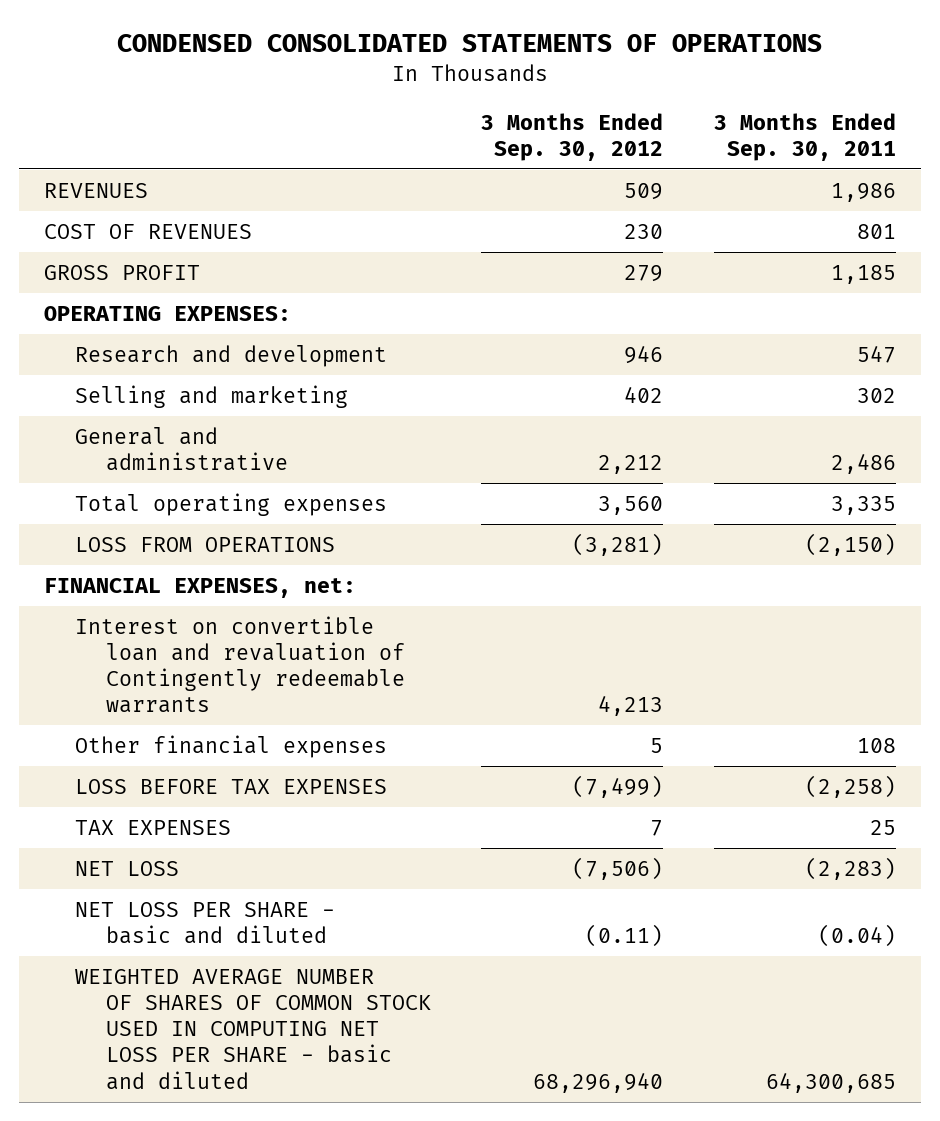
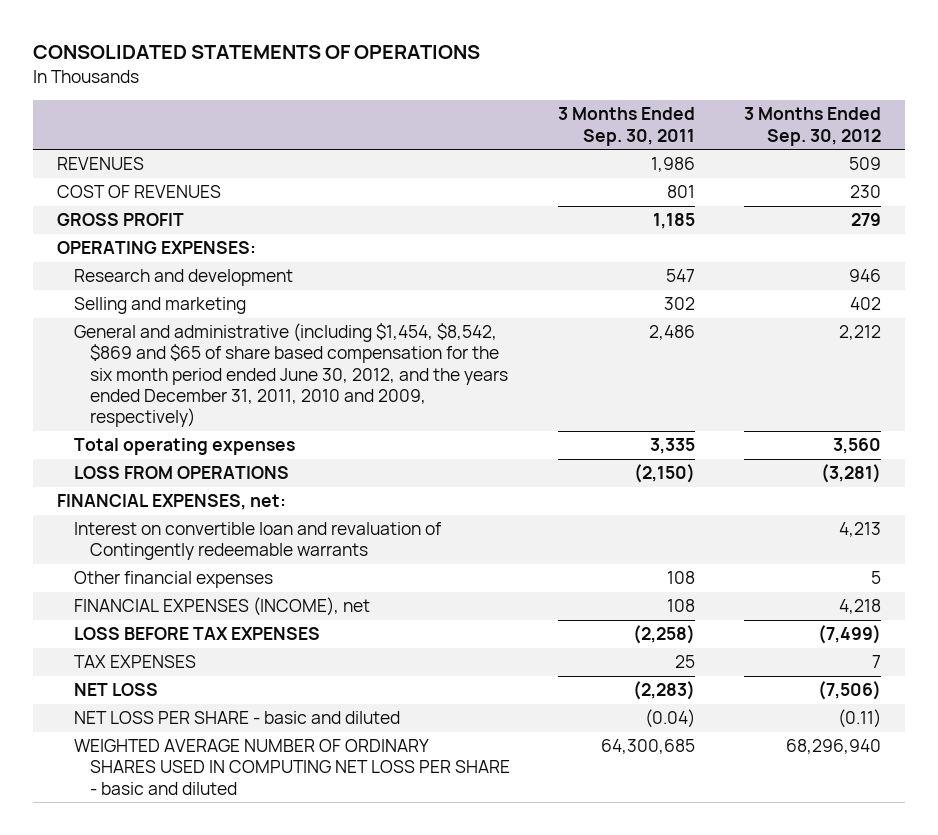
[117,34,823,53] CONDENSED CONSOLIDATED STATEMENTS OF OPERATIONS -> [32,45,480,60] CONSOLIDATED STATEMENTS OF OPERATIONS
[75,426,288,471] General and administrative -> [73,323,509,428] General and administrative (including $1,454, $8,542, $869 and $65 of share based compensation for the six month period ended June 30, 2012, and the years ended December 31, 2011, 2010 and 2009, respectively)
none -> [73,597,370,617] FINANCIAL EXPENSES (INCOME), net
[75,968,431,1090] WEIGHTED AVERAGE NUMBER OF SHARES OF COMMON STOCK USED IN COMPUTING NET LOSS PER SHARE - basic and diluted -> [73,739,511,795] WEIGHTED AVERAGE NUMBER OF ORDINARY SHARES USED IN COMPUTING NET LOSS PER SHARE - basic and diluted

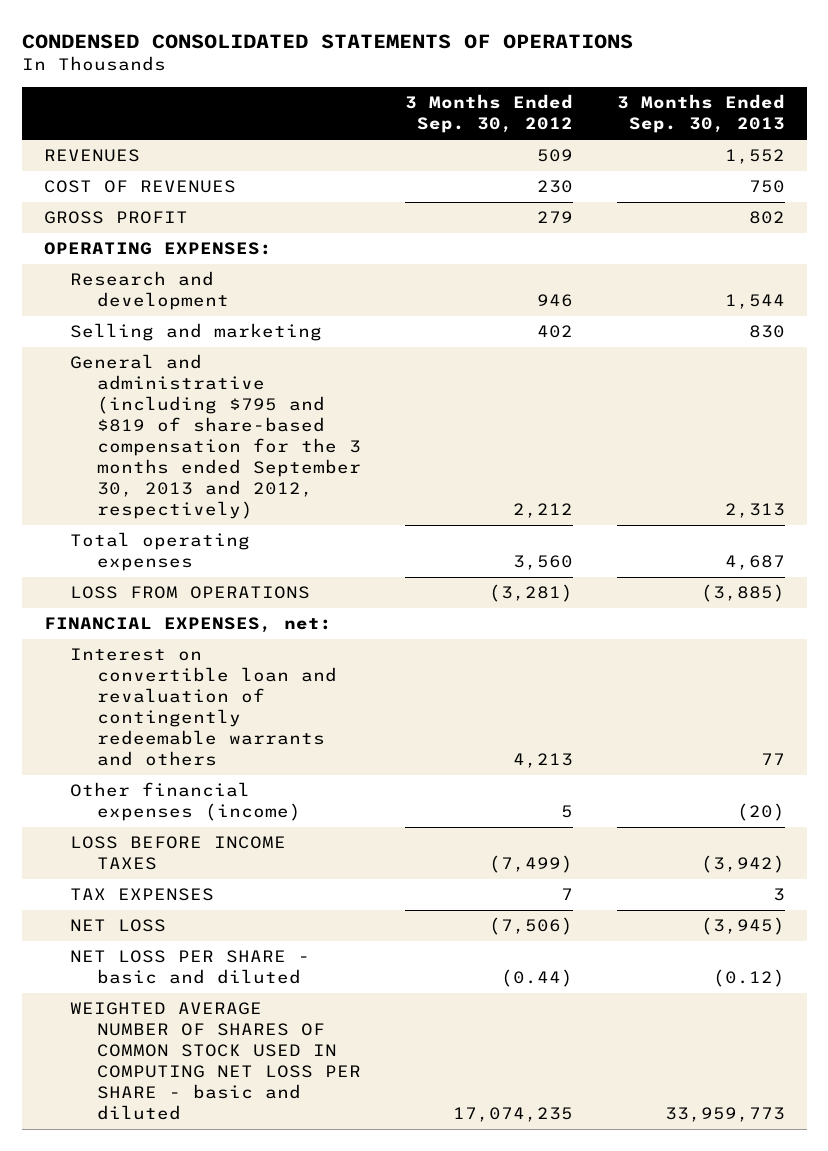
[32,45,480,60] CONSOLIDATED STATEMENTS OF OPERATIONS -> [21,33,633,49] CONDENSED CONSOLIDATED STATEMENTS OF OPERATIONS
[558,107,696,146] 3 Months Ended Sep. 30, 2011 -> none
none -> [616,94,785,134] 3 Months Ended Sep. 30, 2013
[73,323,509,428] General and administrative (including $1,454, $8,542, $869 and $65 of share based compensation for the six month period ended June 30, 2012, and the years ended December 31, 2011, 2010 and 2009, respectively) -> [70,354,361,520] General and administrative (including $795 and $819 of share-based compensation for the 3 months ended September 30, 2013 and 2012, respectively)
[73,597,370,617] FINANCIAL EXPENSES (INCOME), net -> none
[73,522,442,561] Interest on convertible loan and revaluation of Contingently redeemable warrants -> [70,648,337,767] Interest on convertible loan and revaluation of contingently redeemable warrants and others
[73,571,273,589] Other financial expenses -> [70,782,301,822] Other financial expenses (income)
[73,627,320,641] LOSS BEFORE TAX EXPENSES -> [70,836,287,871] LOSS BEFORE INCOME TAXES
[837,709,881,729] (0.11) -> [500,969,573,988] (0.44)
[73,739,511,795] WEIGHTED AVERAGE NUMBER OF ORDINARY SHARES USED IN COMPUTING NET LOSS PER SHARE - basic and diluted -> [70,1002,361,1121] WEIGHTED AVERAGE NUMBER OF SHARES OF COMMON STOCK USED IN COMPUTING NET LOSS PER SHARE - basic and diluted
[785,739,881,755] 68,296,940 -> [452,1107,573,1123] 17,074,235

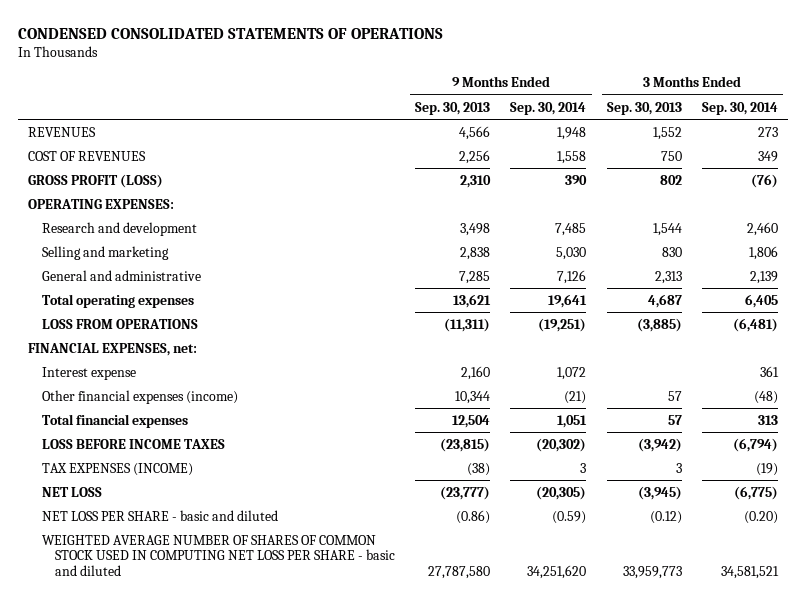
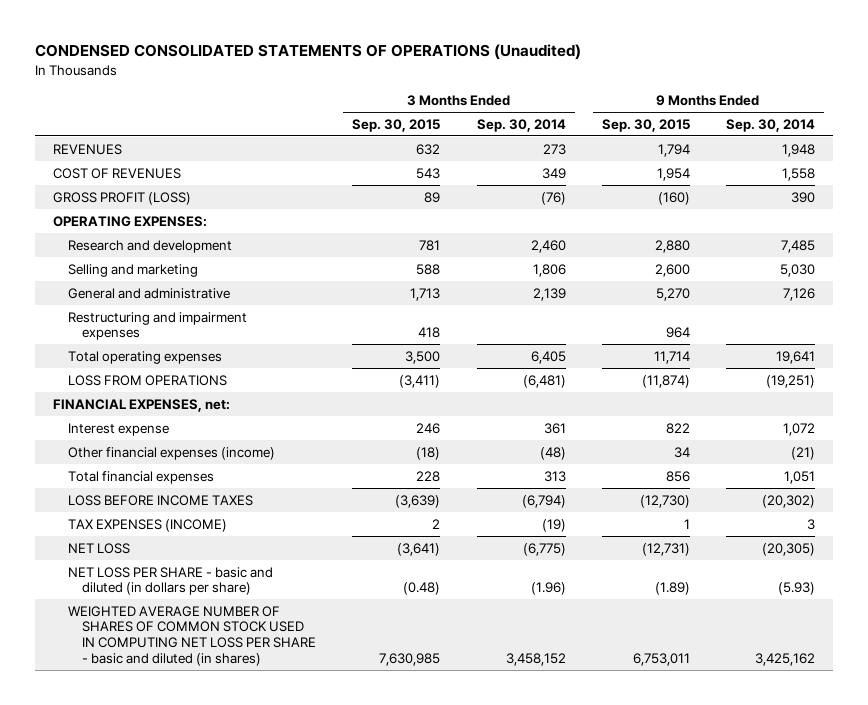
[18,27,444,39] CONDENSED CONSOLIDATED STATEMENTS OF OPERATIONS -> [35,44,582,61] CONDENSED CONSOLIDATED STATEMENTS OF OPERATIONS (Unaudited)
[415,101,491,115] Sep. 30, 2013 -> none
[606,101,682,115] Sep. 30, 2013 -> none
none -> [352,118,441,132] Sep. 30, 2015
none -> [601,118,690,132] Sep. 30, 2015
none -> [67,311,247,341] Restructuring and impairment expenses
[41,509,278,521] NET LOSS PER SHARE - basic and diluted -> [67,566,273,596] NET LOSS PER SHARE - basic and diluted (in dollars per share)
[552,510,587,524] (0.59) -> [778,582,816,596] (5.93)
[744,510,779,524] (0.20) -> [530,582,566,596] (1.96)
[41,534,395,576] WEIGHTED AVERAGE NUMBER OF SHARES OF COMMON STOCK USED IN COMPUTING NET LOSS PER SHARE - basic and diluted -> [67,605,316,666] WEIGHTED AVERAGE NUMBER OF SHARES OF COMMON STOCK USED IN COMPUTING NET LOSS PER SHARE - basic and diluted (in shares)
[527,564,587,579] 34,251,620 -> [755,652,816,666] 3,425,162
[721,565,780,579] 34,581,521 -> [505,652,566,666] 3,458,152

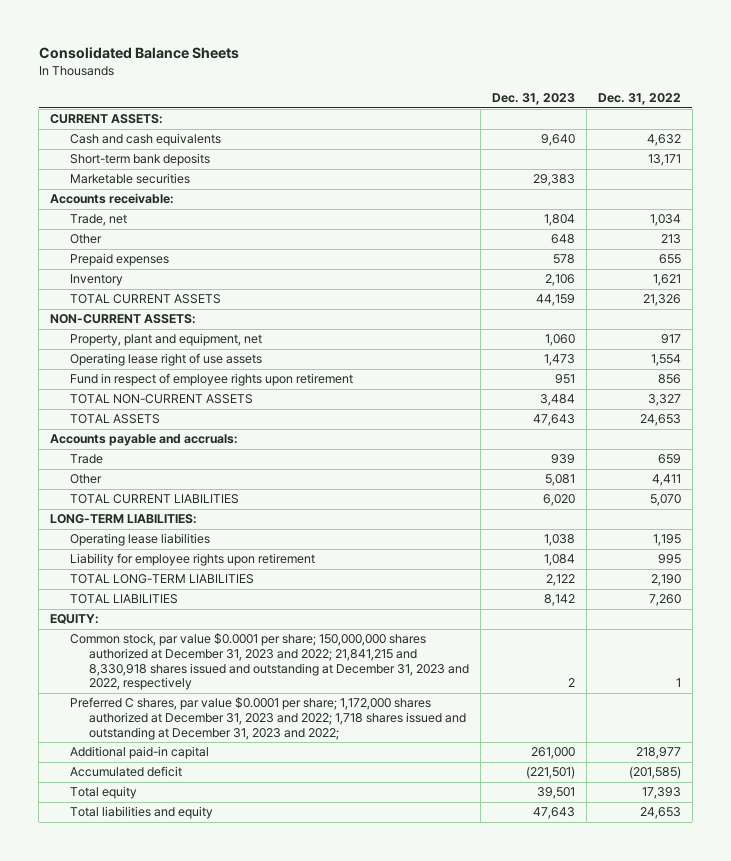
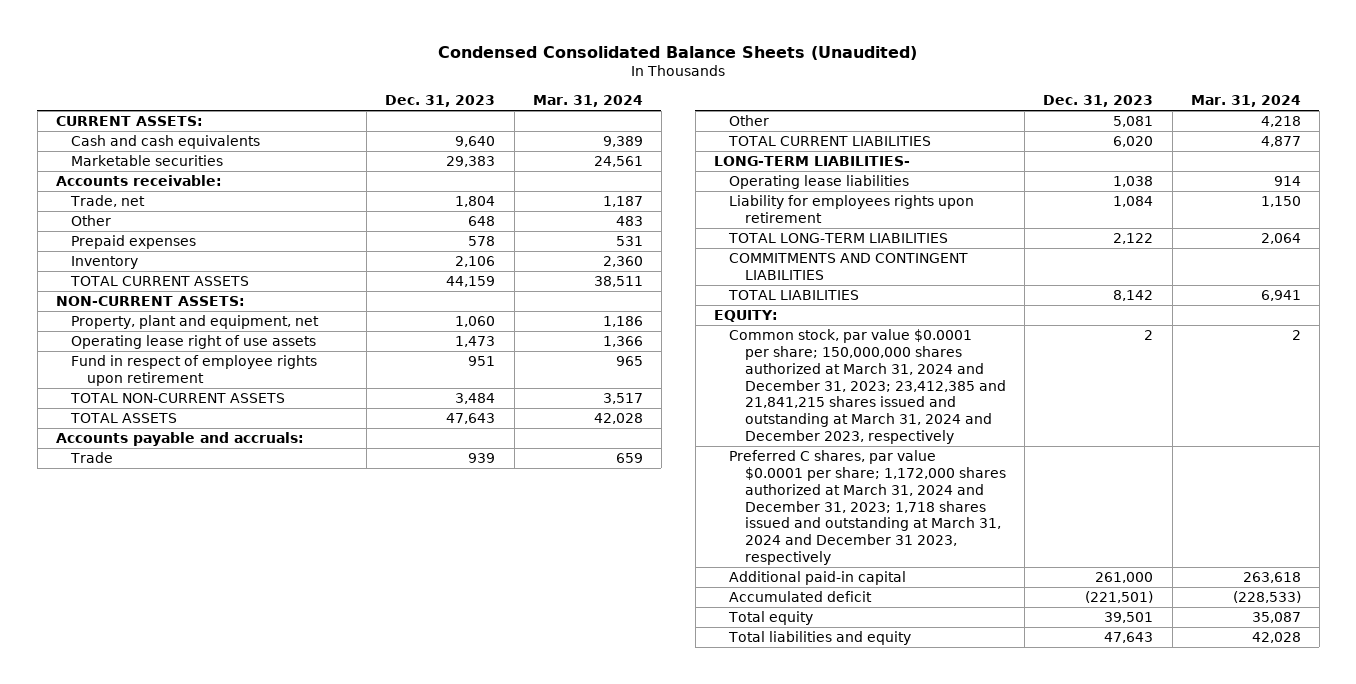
[38,47,239,60] Consolidated Balance Sheets -> [438,46,918,61] Condensed Consolidated Balance Sheets (Unaudited)
[597,93,681,106] Dec. 31, 2022 -> none
none -> [532,95,643,108] Mar. 31, 2024
[69,153,210,167] Short-term bank deposits -> none
[50,514,198,525] LONG-TERM LIABILITIES: -> [713,156,910,167] LONG-TERM LIABILITIES-
[69,553,315,567] Liability for employee rights upon retirement -> [729,195,975,223] Liability for employees rights upon retirement
none -> [729,253,969,280] COMMITMENTS AND CONTINGENT LIABILITIES
[69,633,469,691] Common stock, par value $0.0001 per share; 150,000,000 shares authorized at December 31, 2023 and 2022; 21,841,215 and 8,330,918 shares issued and outstanding at December 31, 2023 and 2022, respectively -> [729,329,1007,445] Common stock, par value $0.0001 per share; 150,000,000 shares authorized at March 31, 2024 and December 31, 2023; 23,412,385 and 21,841,215 shares issued and outstanding at March 31, 2024 and December 2023, respectively
[69,697,466,740] Preferred C shares, par value $0.0001 per share; 1,172,000 shares authorized at December 31, 2023 and 2022; 1,718 shares issued and outstanding at December 31, 2023 and 2022; -> [729,450,1007,566] Preferred C shares, par value $0.0001 per share; 1,172,000 shares authorized at March 31, 2024 and December 31, 2023; 1,718 shares issued and outstanding at March 31, 2024 and December 31 2023, respectively

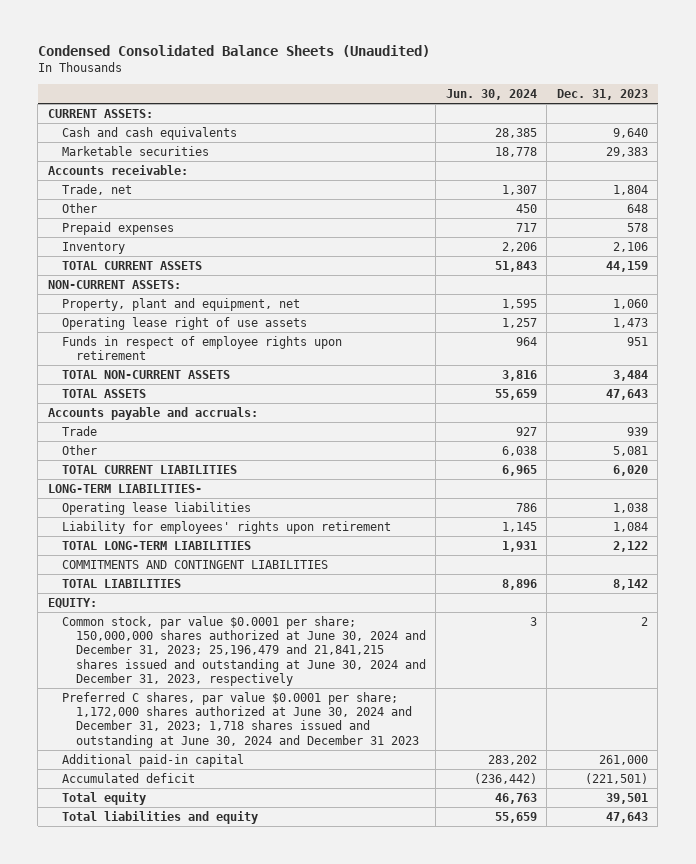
[532,95,643,108] Mar. 31, 2024 -> none
none -> [445,89,537,101] Jun. 30, 2024
[71,355,318,386] Fund in respect of employee rights upon retirement -> [61,335,342,361] Funds in respect of employee rights upon retirement
[729,195,975,223] Liability for employees rights upon retirement -> [61,520,391,534] Liability for employees' rights upon retirement
[729,329,1007,445] Common stock, par value $0.0001 per share; 150,000,000 shares authorized at March 31, 2024 and December 31, 2023; 23,412,385 and 21,841,215 shares issued and outstanding at March 31, 2024 and December 2023, respectively -> [61,615,427,687] Common stock, par value $0.0001 per share; 150,000,000 shares authorized at June 30, 2024 and December 31, 2023; 25,196,479 and 21,841,215 shares issued and outstanding at June 30, 2024 and December 31, 2023, respectively
[729,450,1007,566] Preferred C shares, par value $0.0001 per share; 1,172,000 shares authorized at March 31, 2024 and December 31, 2023; 1,718 shares issued and outstanding at March 31, 2024 and December 31 2023, respectively -> [61,691,420,748] Preferred C shares, par value $0.0001 per share; 1,172,000 shares authorized at June 30, 2024 and December 31, 2023; 1,718 shares issued and outstanding at June 30, 2024 and December 31 2023

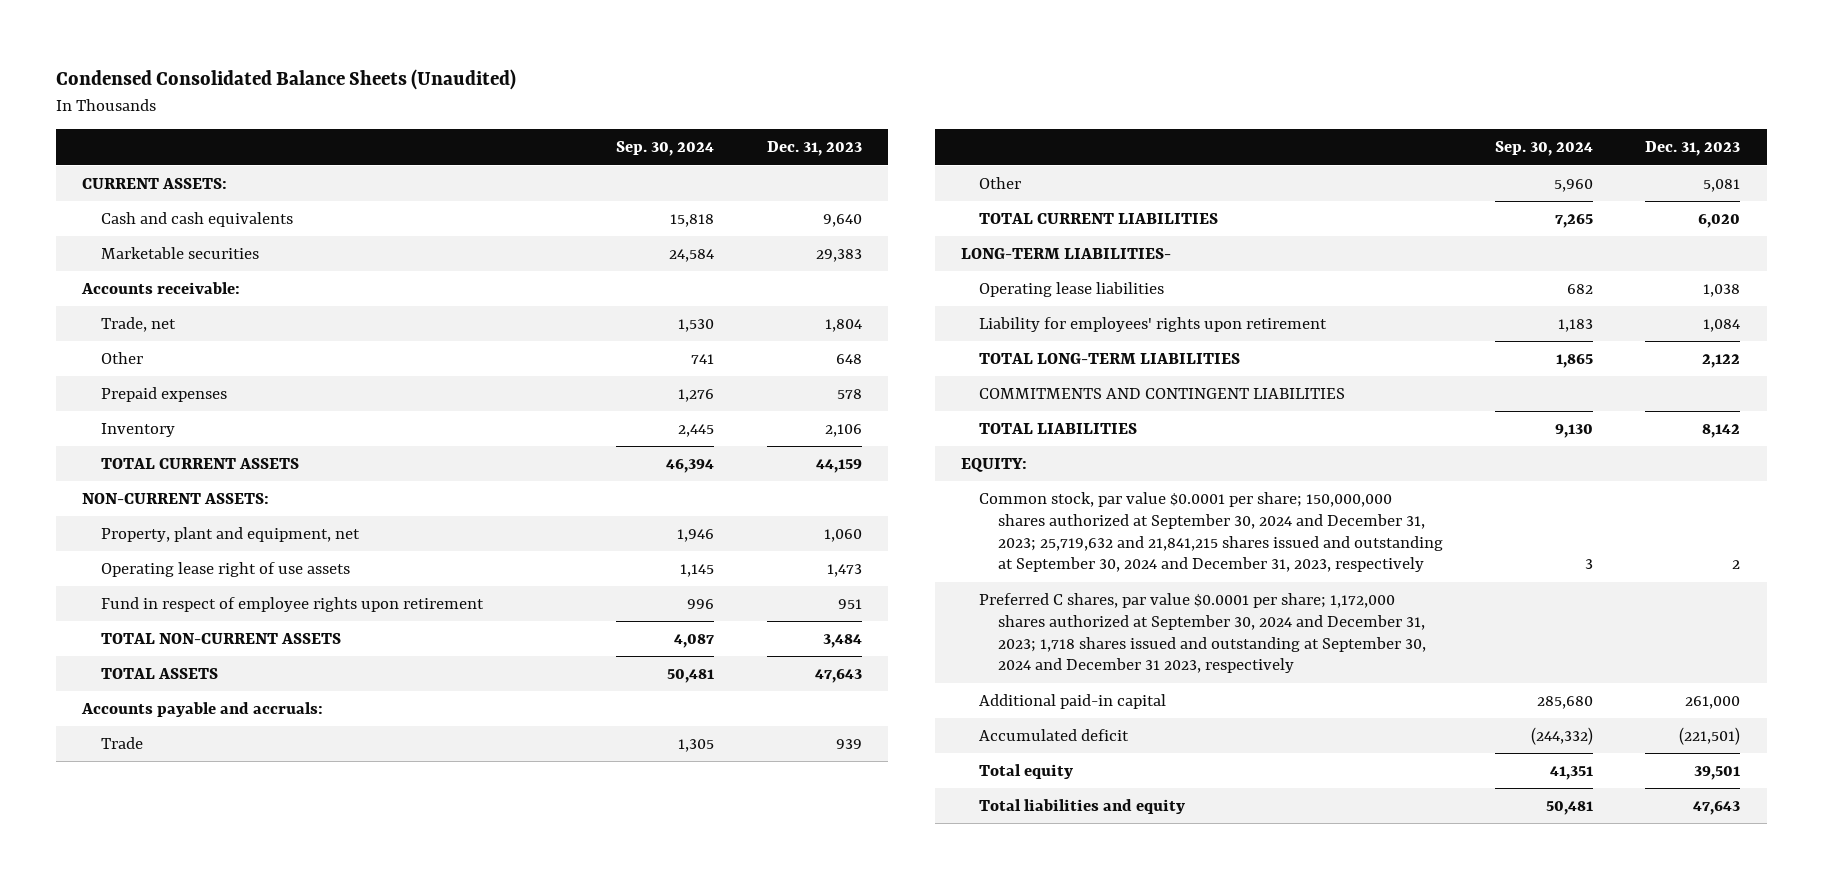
[445,89,537,101] Jun. 30, 2024 -> none
none -> [616,141,715,157] Sep. 30, 2024
[61,335,342,361] Funds in respect of employee rights upon retirement -> [100,597,484,613] Fund in respect of employee rights upon retirement
[61,615,427,687] Common stock, par value $0.0001 per share; 150,000,000 shares authorized at June 30, 2024 and December 31, 2023; 25,196,479 and 21,841,215 shares issued and outstanding at June 30, 2024 and December 31, 2023, respectively -> [979,492,1443,573] Common stock, par value $0.0001 per share; 150,000,000 shares authorized at September 30, 2024 and December 31, 2023; 25,719,632 and 21,841,215 shares issued and outstanding at September 30, 2024 and December 31, 2023, respectively
[61,691,420,748] Preferred C shares, par value $0.0001 per share; 1,172,000 shares authorized at June 30, 2024 and December 31, 2023; 1,718 shares issued and outstanding at June 30, 2024 and December 31 2023 -> [979,593,1426,674] Preferred C shares, par value $0.0001 per share; 1,172,000 shares authorized at September 30, 2024 and December 31, 2023; 1,718 shares issued and outstanding at September 30, 2024 and December 31 2023, respectively

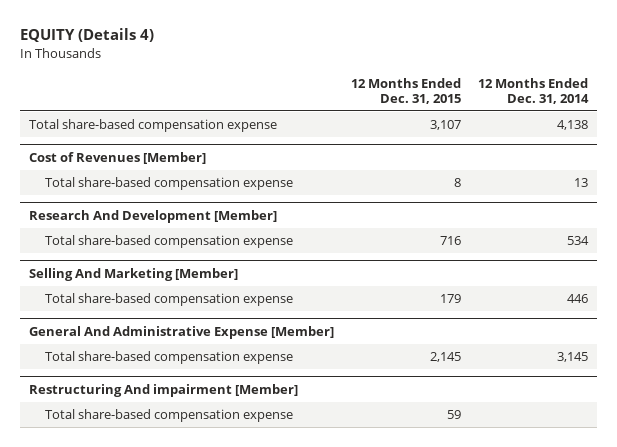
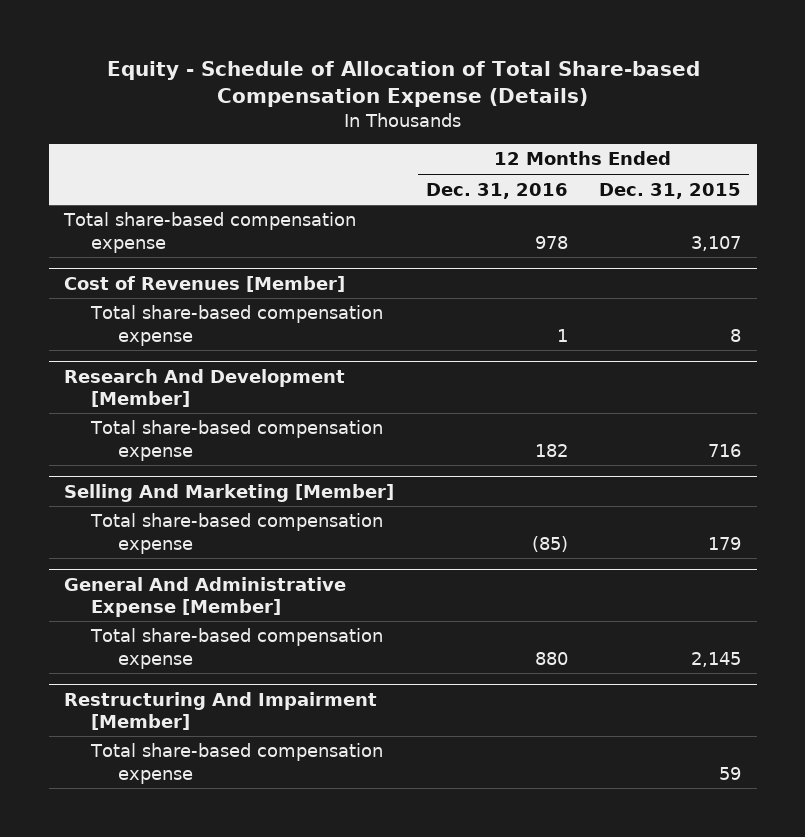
[20,28,155,43] EQUITY (Details 4) -> [106,60,700,107] Equity - Schedule of Allocation of Total Share-based Compensation Expense (Details)
[478,77,590,104] 12 Months Ended Dec. 31, 2014 -> none
none -> [425,182,568,199] Dec. 31, 2016
[28,383,298,397] Restructuring And impairment [Member] -> [64,691,378,730] Restructuring And Impairment [Member]

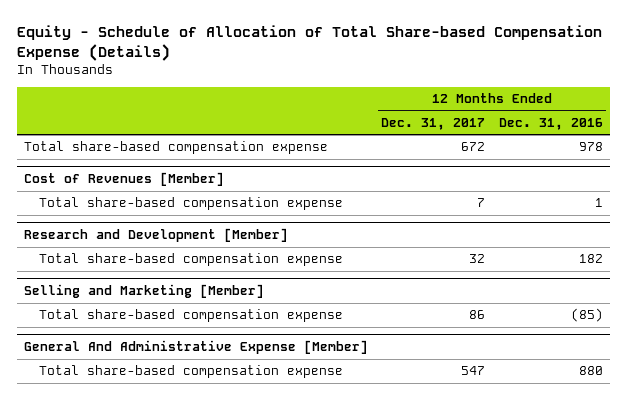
[599,182,742,199] Dec. 31, 2015 -> none
none -> [381,117,486,130] Dec. 31, 2017
[64,368,346,407] Research And Development [Member] -> [23,228,288,243] Research and Development [Member]
[64,483,395,502] Selling And Marketing [Member] -> [23,284,264,299] Selling and Marketing [Member]
[64,691,378,730] Restructuring And Impairment [Member] -> none
[90,743,384,784] Total share-based compensation expense -> none

